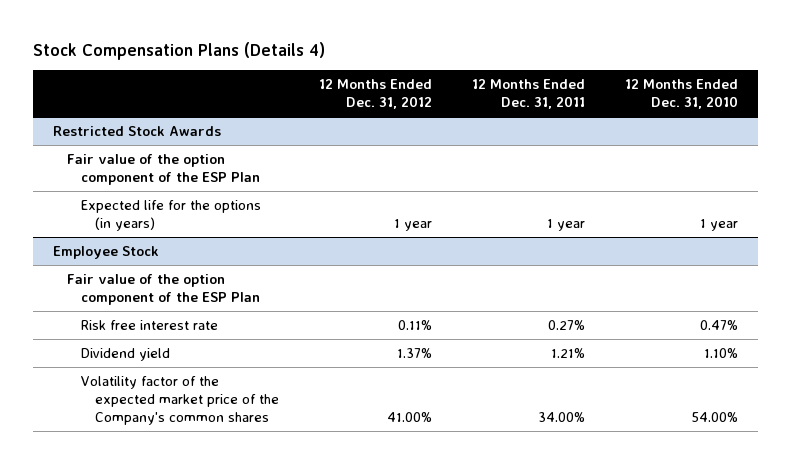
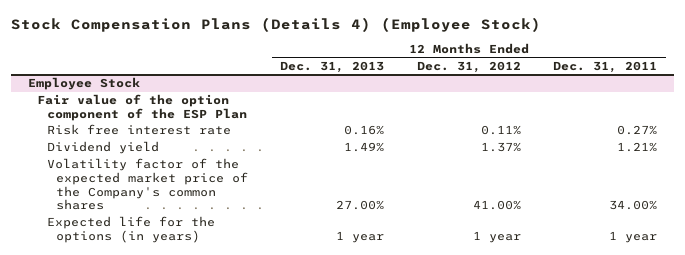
[32,41,325,60] Stock Compensation Plans (Details 4) -> [11,17,542,33] Stock Compensation Plans (Details 4) (Employee Stock)
[624,79,738,110] 12 Months Ended Dec. 31, 2010 -> none
none -> [280,61,385,74] Dec. 31, 2013
[52,126,221,137] Restricted Stock Awards -> none
[66,154,260,185] Fair value of the option component of the ESP Plan -> none
[80,200,261,231] Expected life for the options (in years) -> none
none -> [46,216,215,244] Expected life for the options (in years)

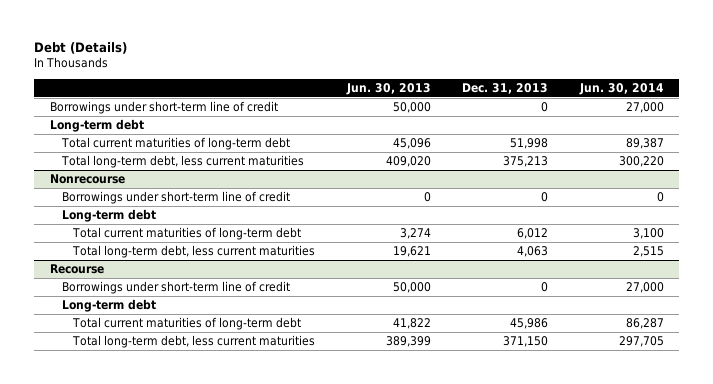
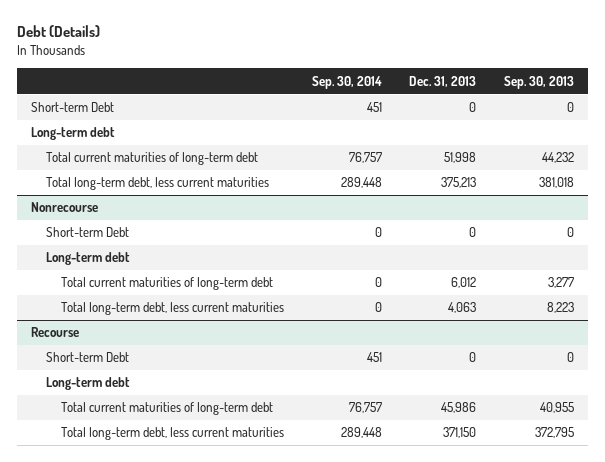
[345,82,431,95] Jun. 30, 2013 -> none
[578,82,664,95] Jun. 30, 2014 -> none
none -> [311,75,382,89] Sep. 30, 2014
none -> [503,75,574,89] Sep. 30, 2013
[49,101,278,115] Borrowings under short-term line of credit -> none
none -> [30,102,114,113] Short-term Debt
[61,191,290,205] Borrowings under short-term line of credit -> none
none -> [45,227,129,238] Short-term Debt
[61,281,290,295] Borrowings under short-term line of credit -> none
none -> [45,352,129,363] Short-term Debt

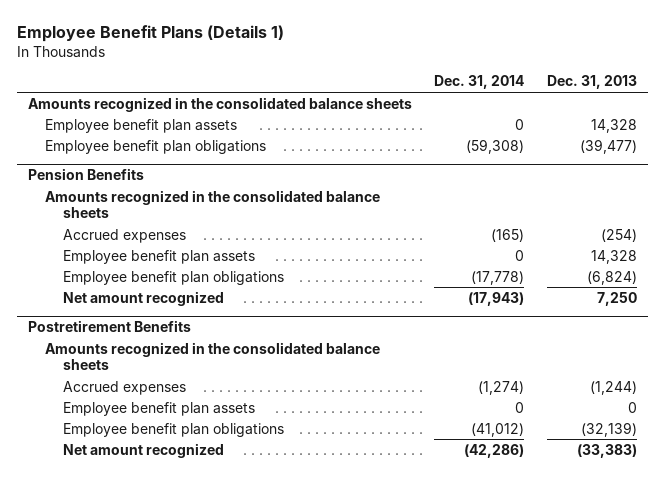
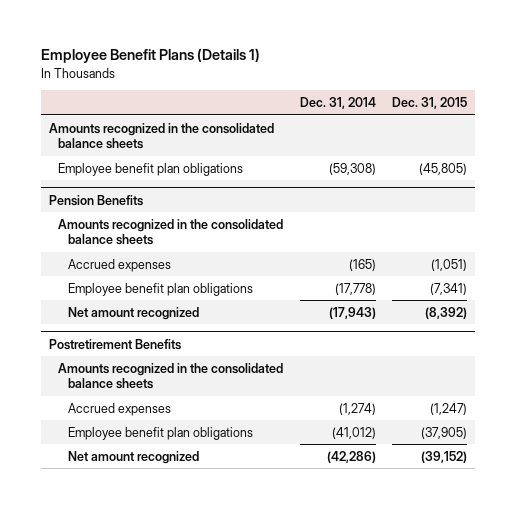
[546,75,637,90] Dec. 31, 2013 -> none
none -> [391,97,467,110] Dec. 31, 2015
[45,118,238,133] Employee benefit plan assets -> none
[62,249,255,264] Employee benefit plan assets -> none
[62,401,255,416] Employee benefit plan assets -> none

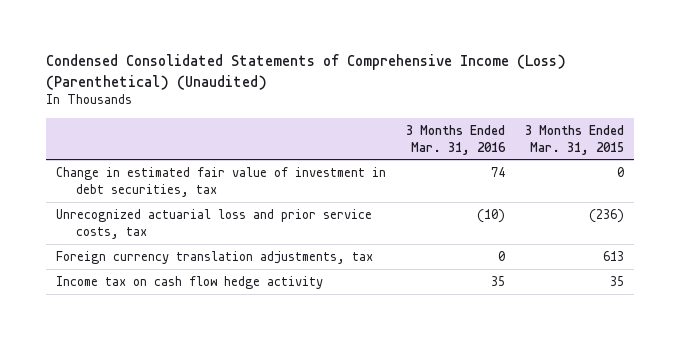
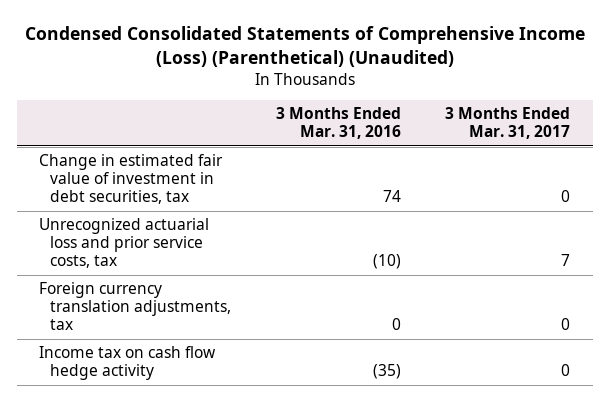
[524,124,624,155] 3 Months Ended Mar. 31, 2015 -> none
none -> [445,107,571,140] 3 Months Ended Mar. 31, 2017
[490,276,505,287] 35 -> [372,364,401,380] (35)

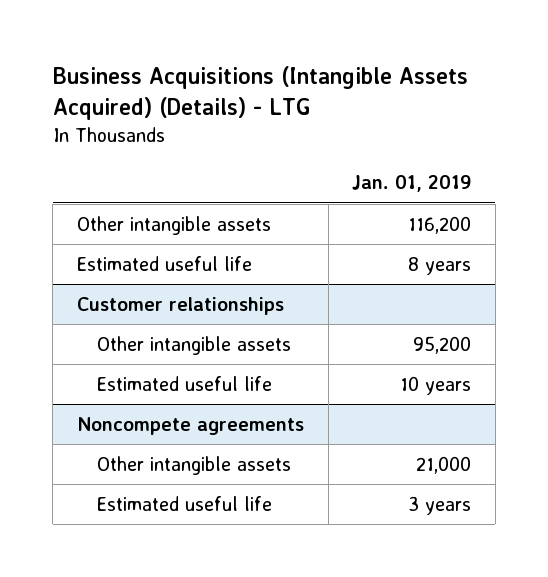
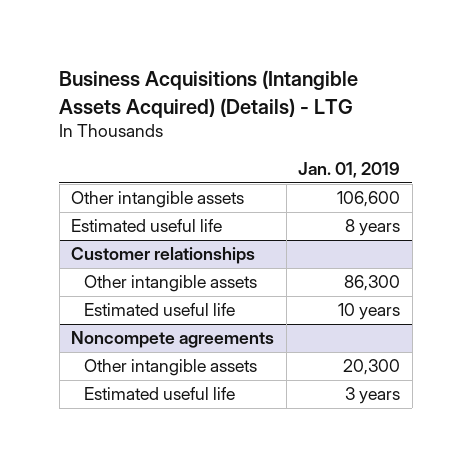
[408,216,472,235] 116,200 -> [337,191,401,208] 106,600
[413,336,472,355] 95,200 -> [344,275,401,292] 86,300
[416,456,472,475] 21,000 -> [343,359,401,376] 20,300

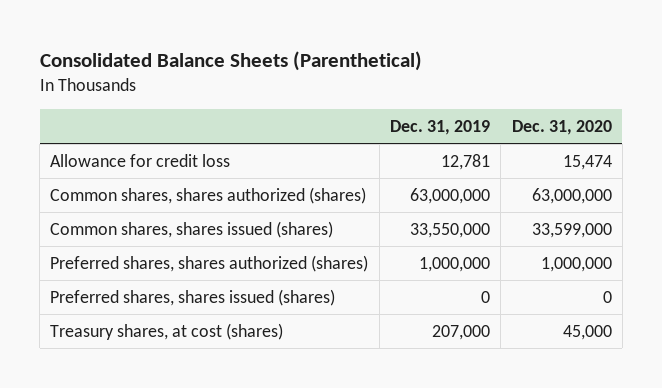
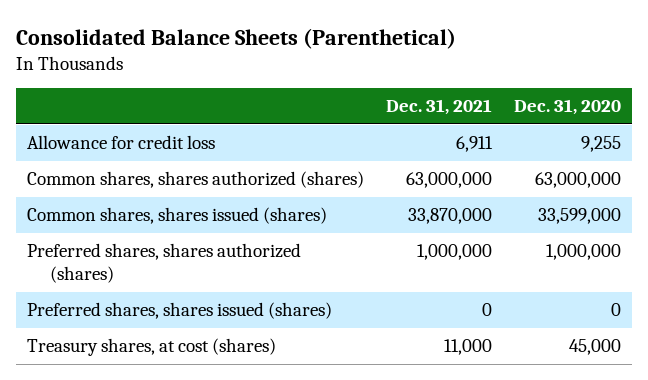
[389,120,490,136] Dec. 31, 2019 -> none
none -> [386,99,493,116] Dec. 31, 2021
[562,154,612,170] 15,474 -> [581,136,622,153] 9,255

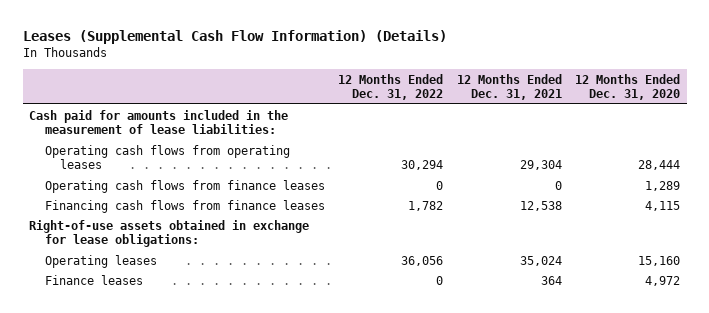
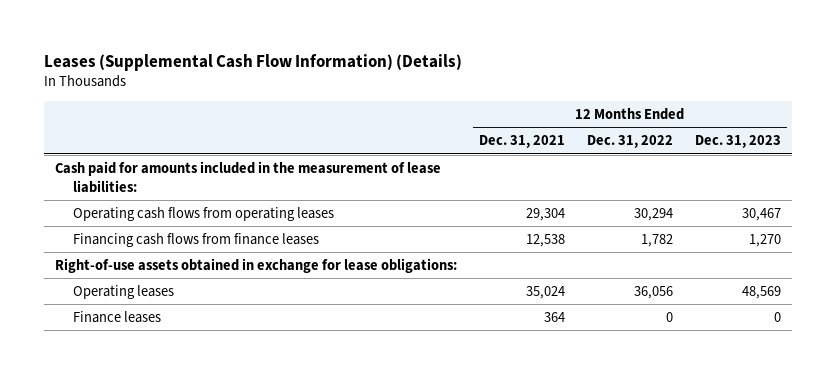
[575,73,681,100] 12 Months Ended Dec. 31, 2020 -> none
none -> [695,135,782,149] Dec. 31, 2023
[44,179,325,193] Operating cash flows from finance leases -> none

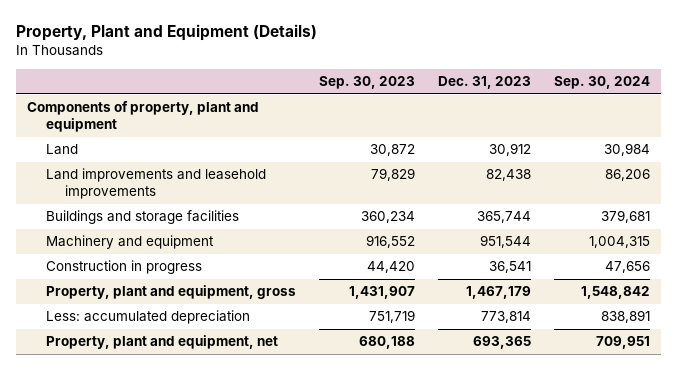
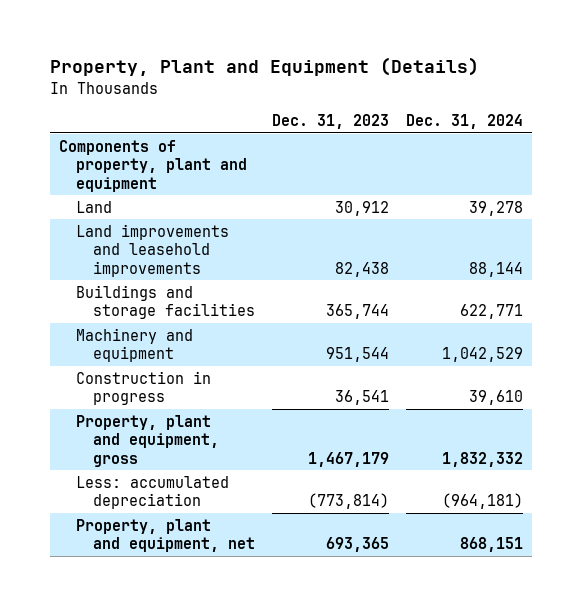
[319,76,416,90] Sep. 30, 2023 -> none
[553,76,650,90] Sep. 30, 2024 -> none
none -> [406,114,524,130] Dec. 31, 2024
[480,311,531,324] 773,814 -> [308,493,390,510] (773,814)

